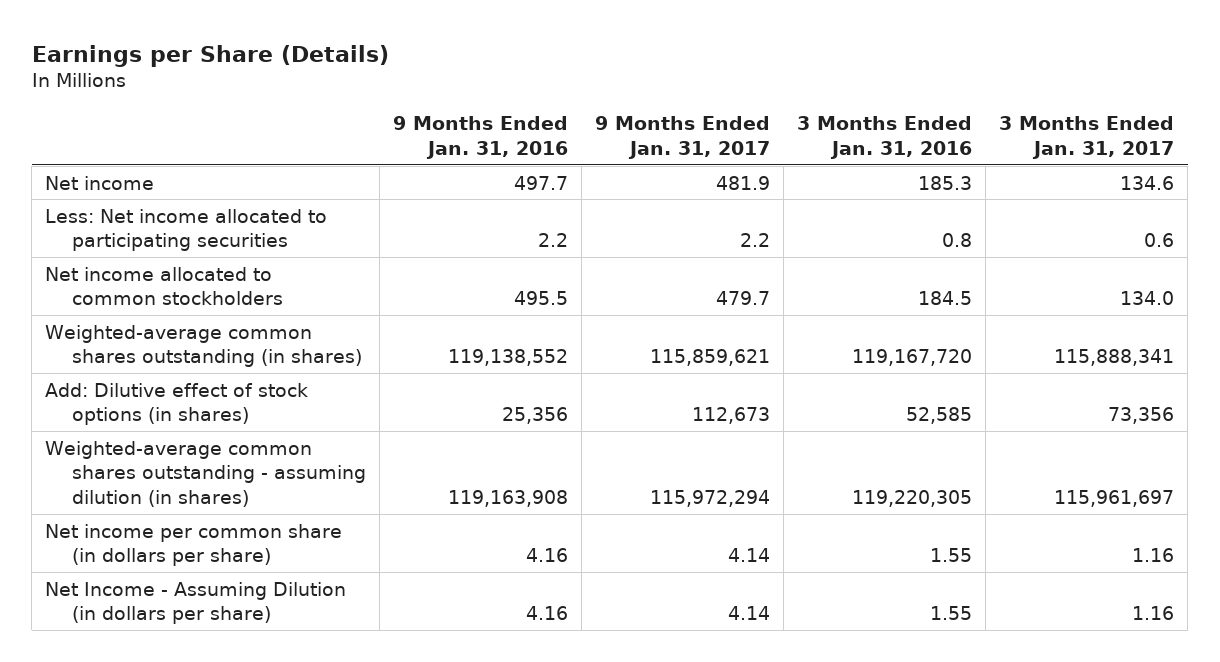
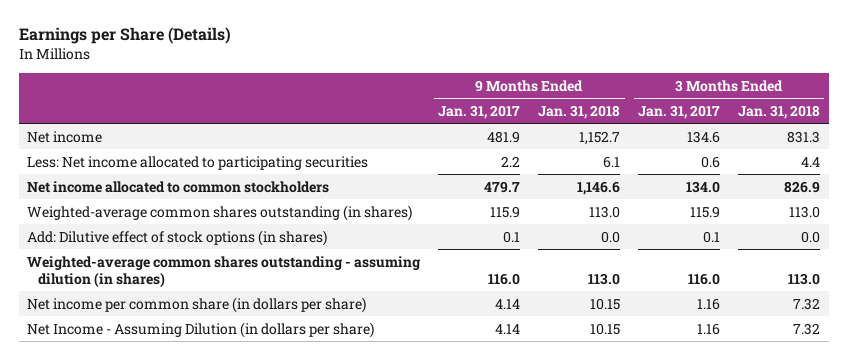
[392,116,568,160] 9 Months Ended Jan. 31, 2016 -> none
[797,116,973,160] 3 Months Ended Jan. 31, 2016 -> none
none -> [538,104,621,119] Jan. 31, 2018
none -> [737,104,820,119] Jan. 31, 2018
[650,349,771,367] 115,859,621 -> [490,205,521,218] 115.9
[1054,349,1175,367] 115,888,341 -> [690,205,721,218] 115.9
[692,407,771,425] 112,673 -> [503,230,521,243] 0.1
[1108,407,1175,425] 73,356 -> [703,230,721,243] 0.1
[650,490,771,508] 115,972,294 -> [488,272,521,285] 116.0
[1054,490,1175,508] 115,961,697 -> [688,272,721,285] 116.0

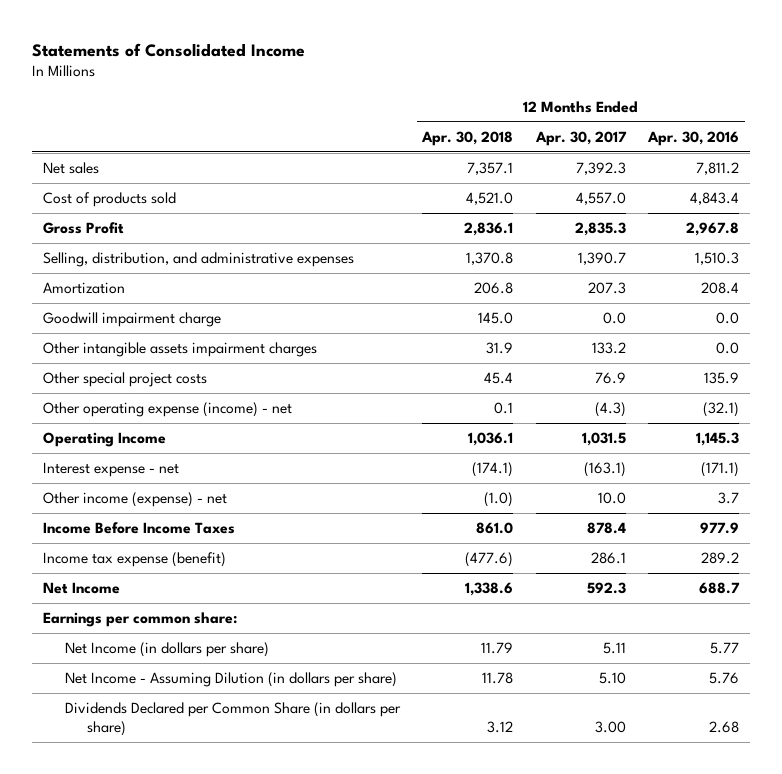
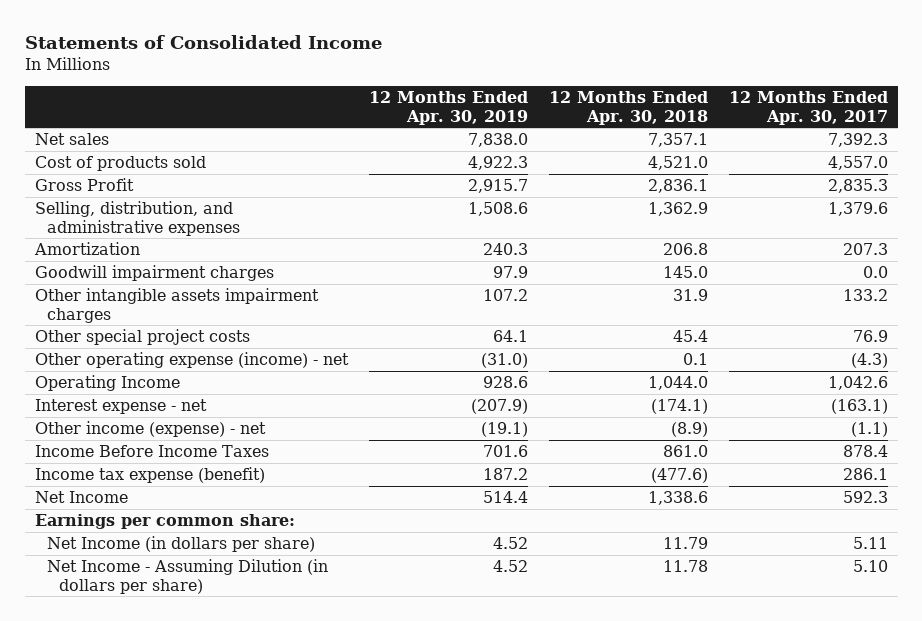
[646,130,739,146] Apr. 30, 2016 -> none
none -> [368,91,528,125] 12 Months Ended Apr. 30, 2019
[466,252,514,266] 1,370.8 -> [647,202,708,217] 1,362.9
[577,252,626,266] 1,390.7 -> [827,202,888,217] 1,379.6
[43,312,222,328] Goodwill impairment charge -> [34,265,274,282] Goodwill impairment charges
[468,432,514,447] 1,036.1 -> [647,376,708,391] 1,044.0
[581,432,626,447] 1,031.5 -> [827,376,888,391] 1,042.6
[484,492,514,508] (1.0) -> [670,422,708,438] (8.9)
[597,492,626,505] 10.0 -> [850,422,888,438] (1.1)
[65,702,402,737] Dividends Declared per Common Share (in dollars per share) -> none

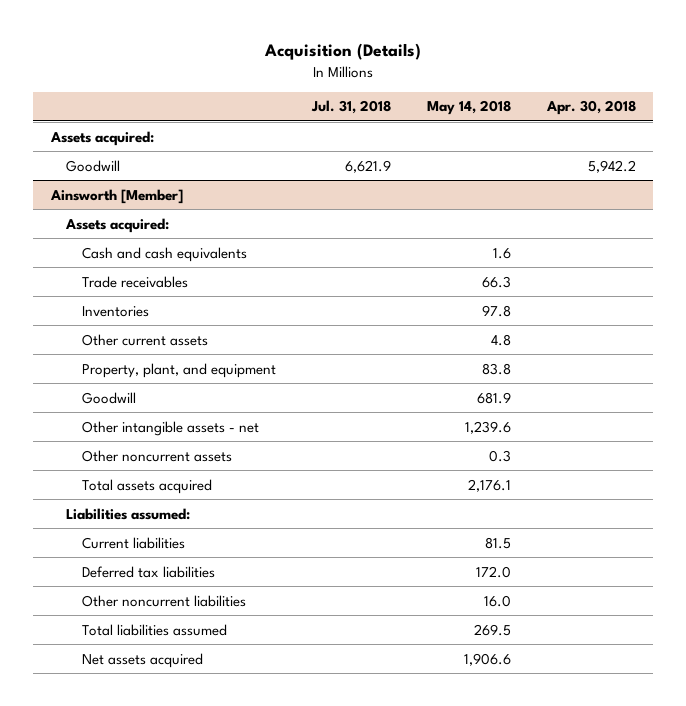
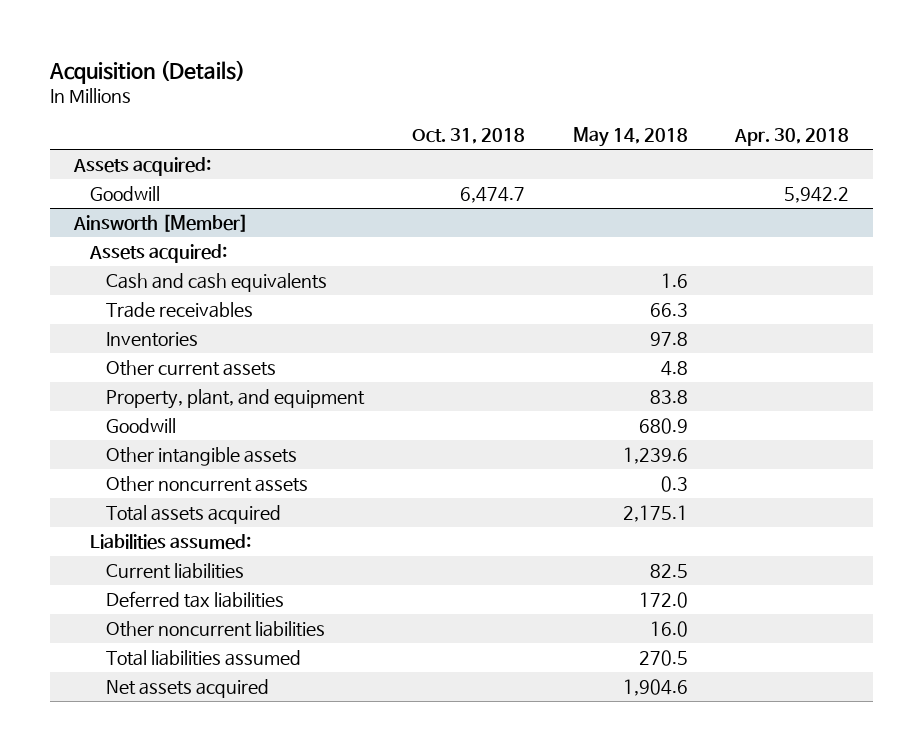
[311,100,392,115] Jul. 31, 2018 -> none
none -> [411,128,525,145] Oct. 31, 2018
[476,391,511,404] 681.9 -> [638,418,688,435] 680.9
[82,420,260,436] Other intangible assets - net -> [105,447,297,467] Other intangible assets
[467,478,511,492] 2,176.1 -> [622,505,688,523] 2,175.1
[484,536,511,549] 81.5 -> [649,564,688,579] 82.5
[473,623,511,636] 269.5 -> [638,650,688,667] 270.5
[463,652,511,666] 1,906.6 -> [622,679,688,697] 1,904.6

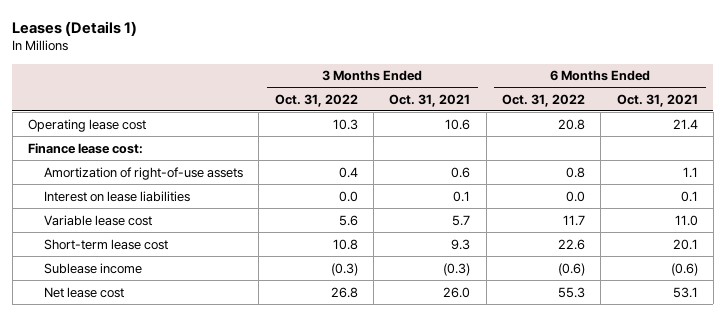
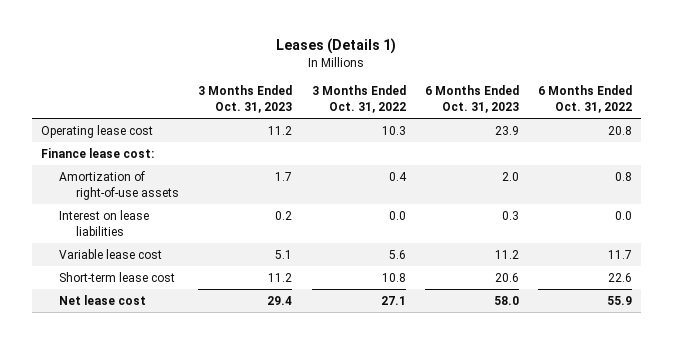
[389,93,471,107] Oct. 31, 2021 -> none
[616,93,698,107] Oct. 31, 2021 -> none
none -> [198,85,293,113] 3 Months Ended Oct. 31, 2023
none -> [424,85,519,113] 6 Months Ended Oct. 31, 2023
[43,262,142,274] Sublease income -> none
[330,286,358,298] 26.8 -> [380,296,406,306] 27.1
[557,286,585,298] 55.3 -> [606,296,632,306] 55.9

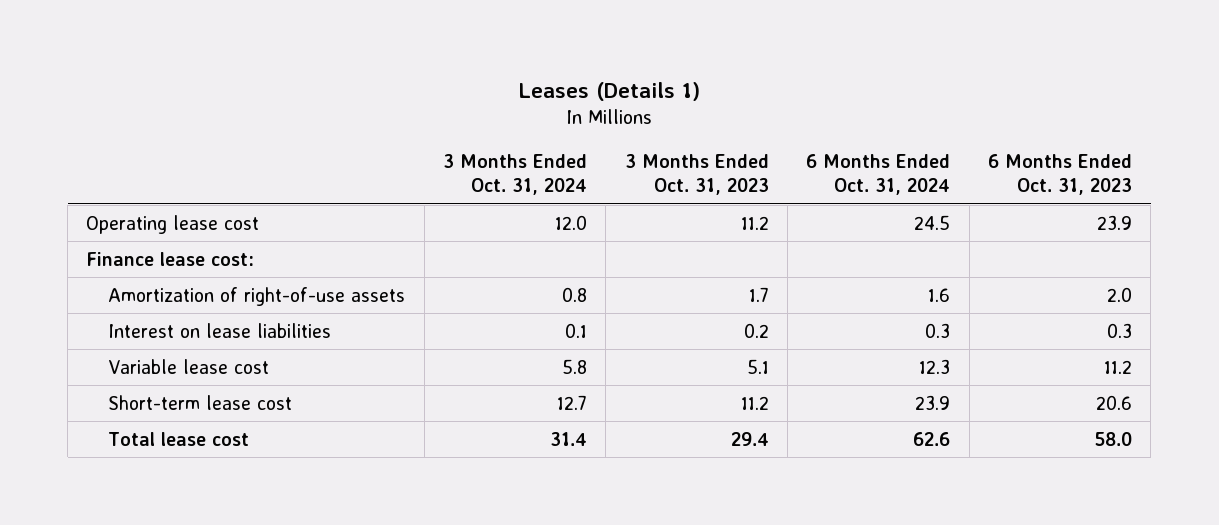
[311,85,406,113] 3 Months Ended Oct. 31, 2022 -> none
[537,85,632,113] 6 Months Ended Oct. 31, 2022 -> none
none -> [443,154,588,196] 3 Months Ended Oct. 31, 2024
none -> [806,154,951,196] 6 Months Ended Oct. 31, 2024
[58,295,146,306] Net lease cost -> [108,431,250,446] Total lease cost

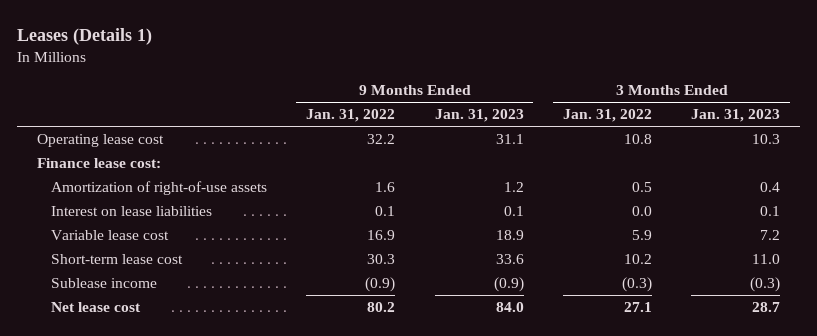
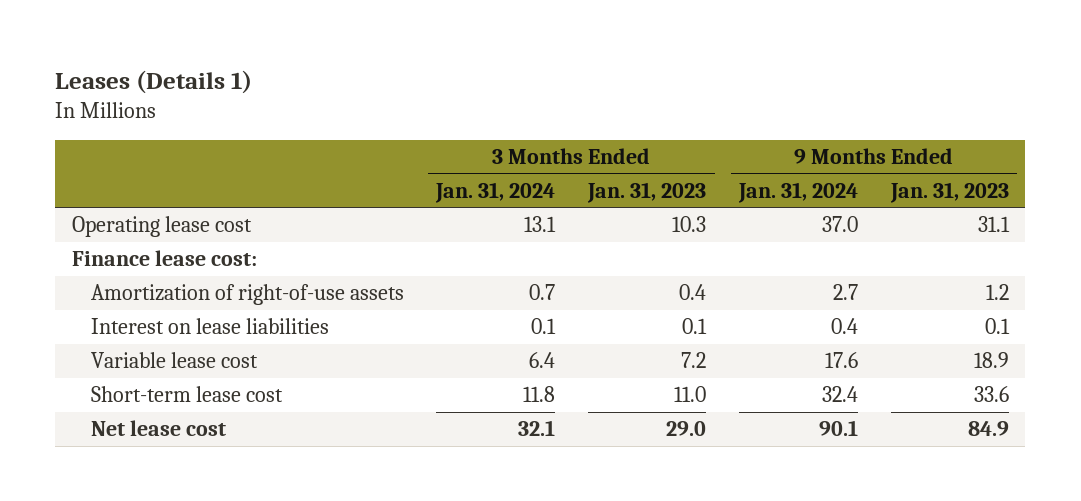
[306,109,396,123] Jan. 31, 2022 -> none
[562,109,652,123] Jan. 31, 2022 -> none
none -> [435,181,556,203] Jan. 31, 2024
none -> [738,181,859,203] Jan. 31, 2024
[50,278,157,289] Sublease income -> none
[495,302,524,313] 84.0 -> [967,421,1009,437] 84.9
[752,302,781,313] 28.7 -> [666,421,707,437] 29.0

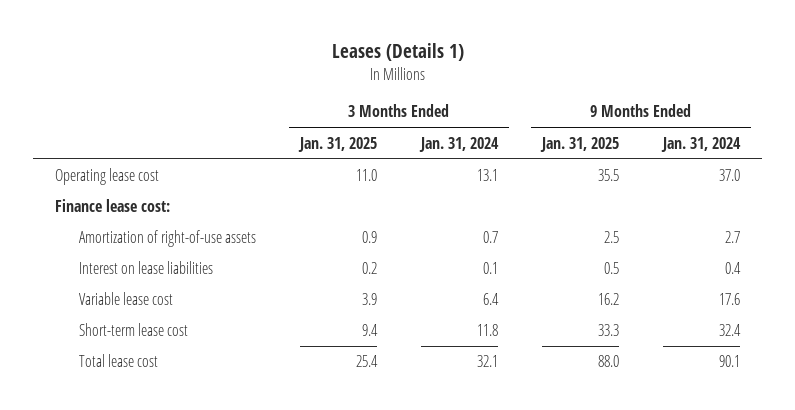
[587,181,707,203] Jan. 31, 2023 -> none
[889,181,1009,203] Jan. 31, 2023 -> none
none -> [297,136,377,152] Jan. 31, 2025
none -> [539,136,619,152] Jan. 31, 2025
[90,420,226,437] Net lease cost -> [78,354,158,368] Total lease cost

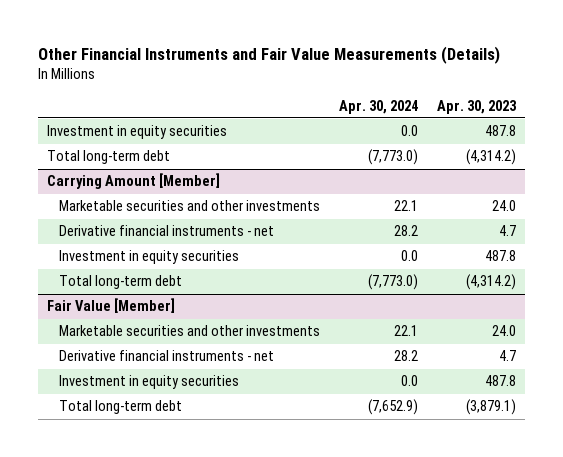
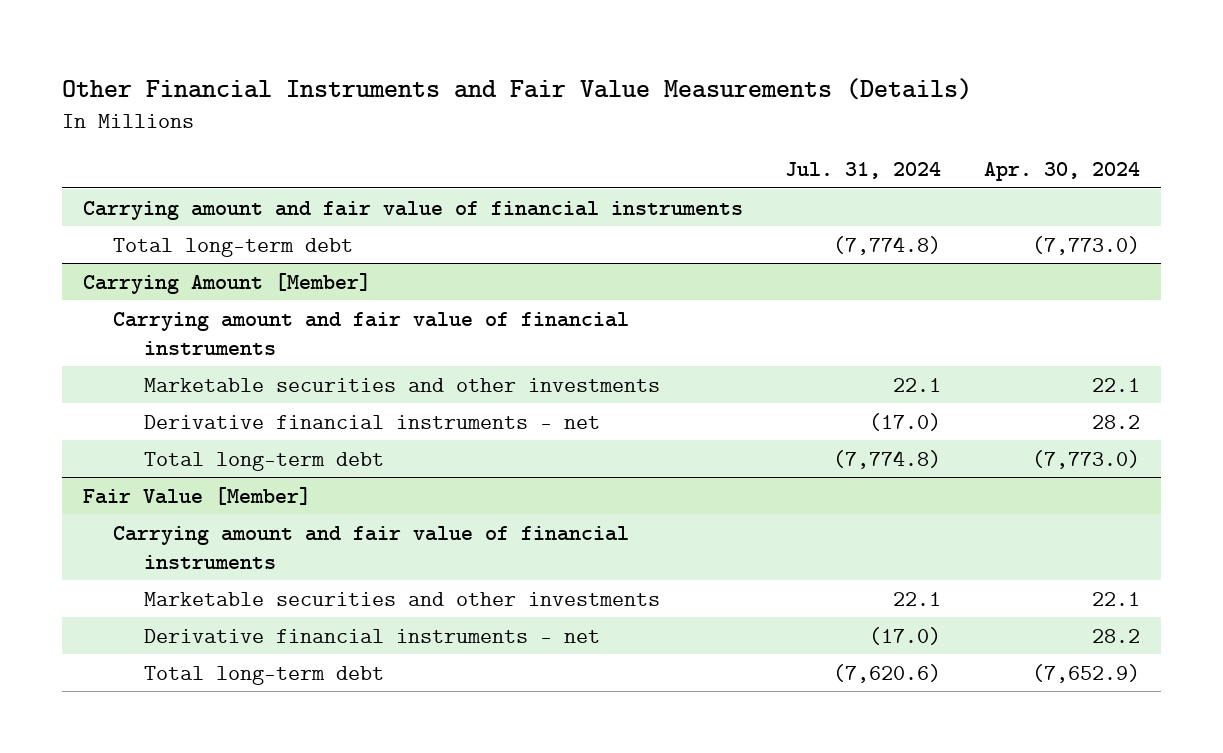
[436,99,517,114] Apr. 30, 2023 -> none
none -> [785,162,942,180] Jul. 31, 2024
[47,125,228,140] Investment in equity securities -> none
none -> [82,200,743,220] Carrying amount and fair value of financial instruments
none -> [113,311,630,355] Carrying amount and fair value of financial instruments
[59,250,240,265] Investment in equity securities -> none
none -> [113,525,630,569] Carrying amount and fair value of financial instruments
[59,375,240,390] Investment in equity securities -> none

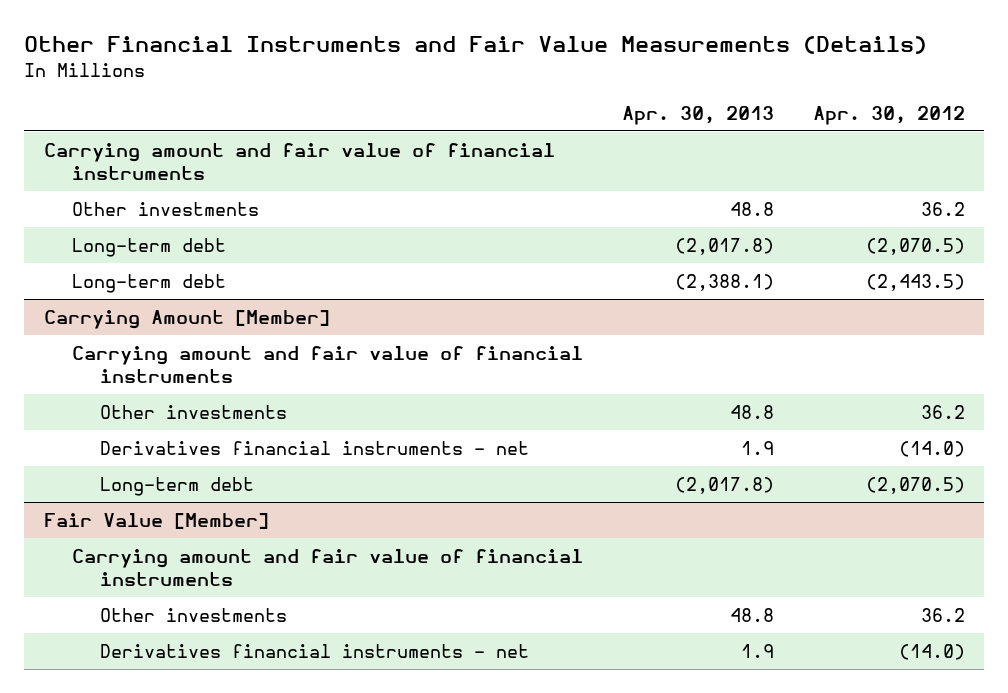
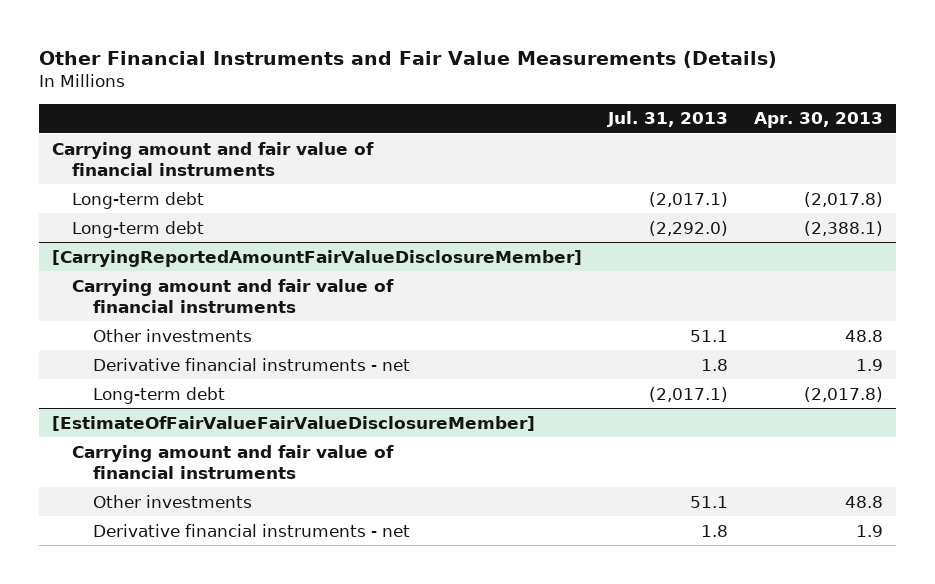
[812,105,965,125] Apr. 30, 2012 -> none
none -> [607,111,729,128] Jul. 31, 2013
[71,201,259,216] Other investments -> none
[43,309,330,329] Carrying Amount [Member] -> none
none -> [52,249,583,267] [CarryingReportedAmountFairValueDisclosureMember]
[100,440,530,455] Derivatives financial instruments - net -> [92,357,410,371] Derivative financial instruments - net
[43,512,269,529] Fair Value [Member] -> none
none -> [52,415,536,431] [EstimateOfFairValueFairValueDisclosureMember]
[100,643,530,658] Derivatives financial instruments - net -> [92,523,410,537] Derivative financial instruments - net

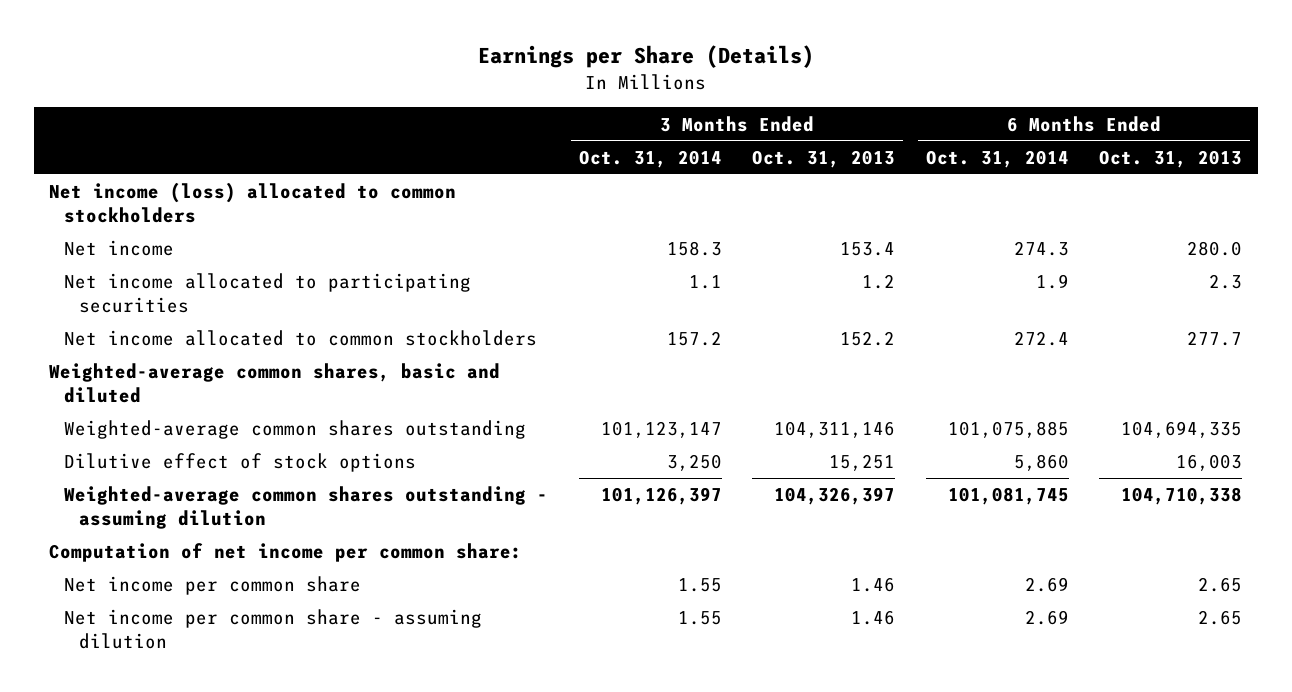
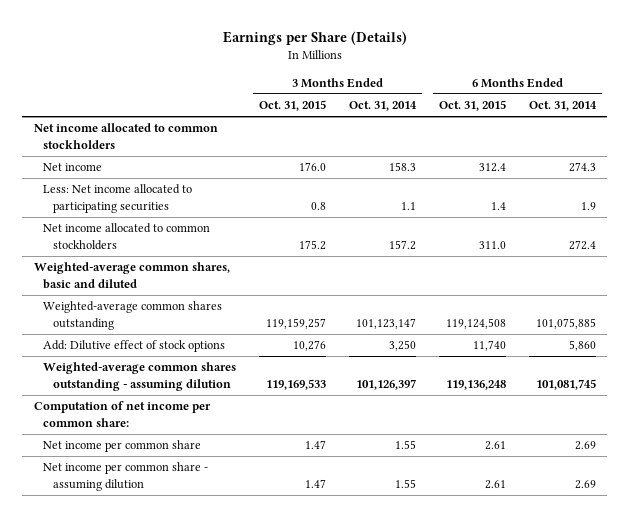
[752,149,896,168] Oct. 31, 2013 -> none
[1099,149,1243,168] Oct. 31, 2013 -> none
none -> [259,100,327,112] Oct. 31, 2015
none -> [439,100,507,112] Oct. 31, 2015
[49,182,457,224] Net income (loss) allocated to common stockholders -> [33,123,218,149] Net income allocated to common stockholders
[64,273,472,314] Net income allocated to participating securities -> [43,184,193,213] Less: Net income allocated to participating securities
[64,453,417,473] Dilutive effect of stock options -> [43,340,226,353] Add: Dilutive effect of stock options

